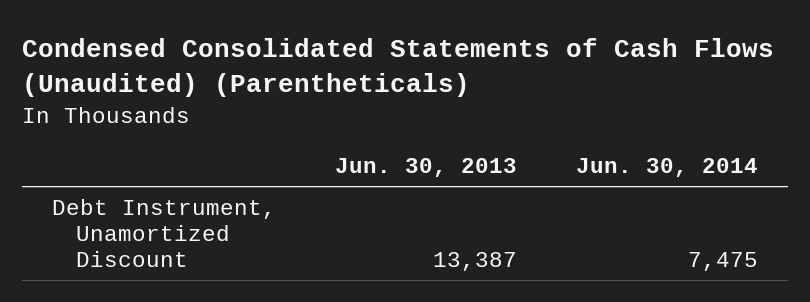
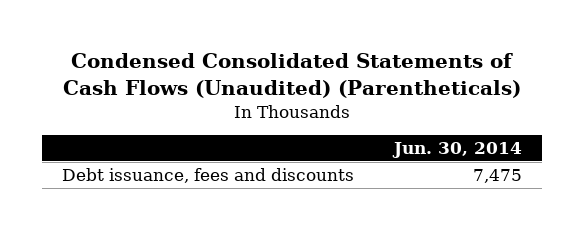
[334,158,517,178] Jun. 30, 2013 -> none
[51,198,276,268] Debt Instrument, Unamortized Discount -> [61,168,354,184] Debt issuance, fees and discounts

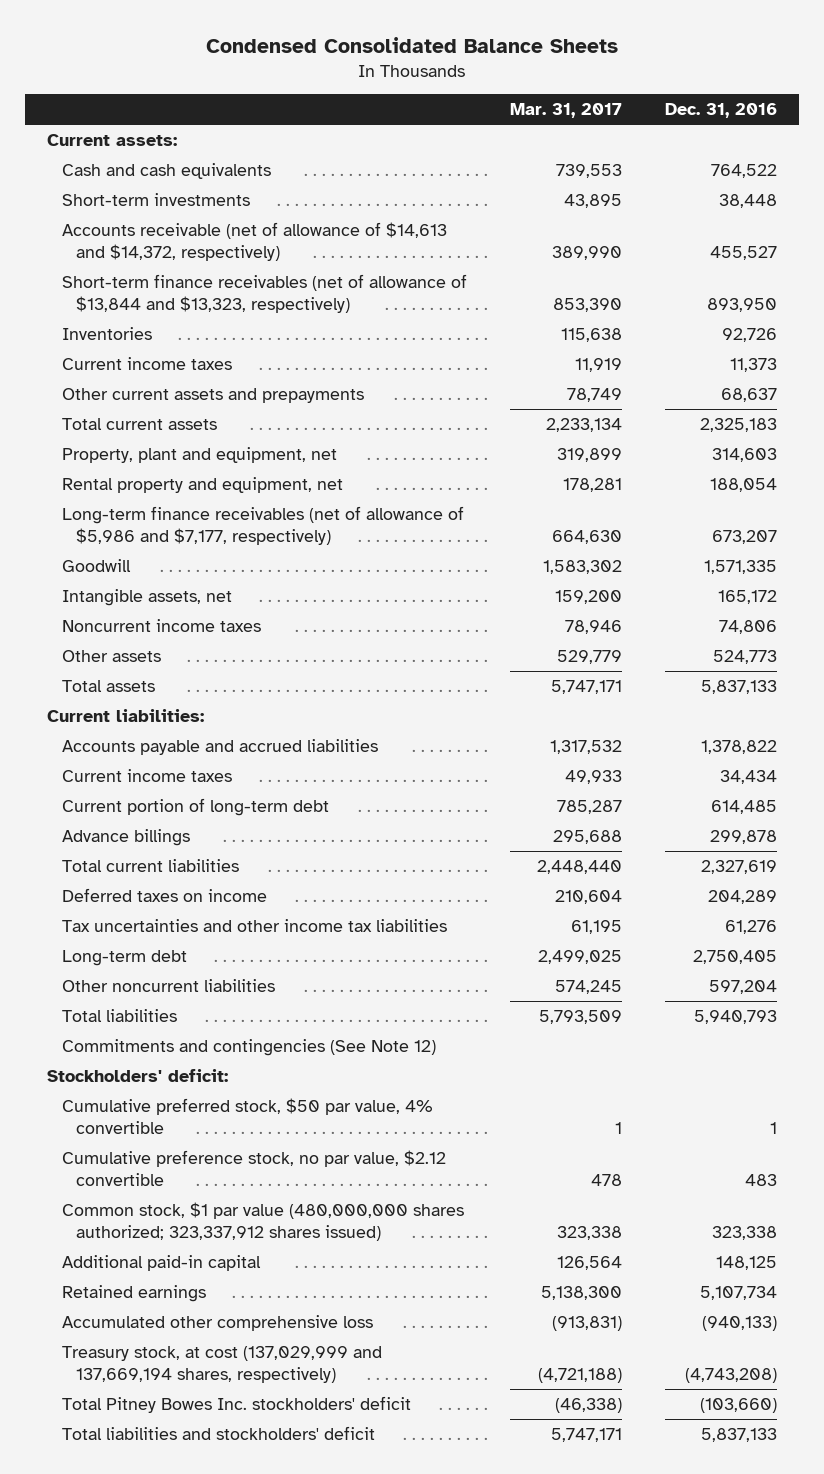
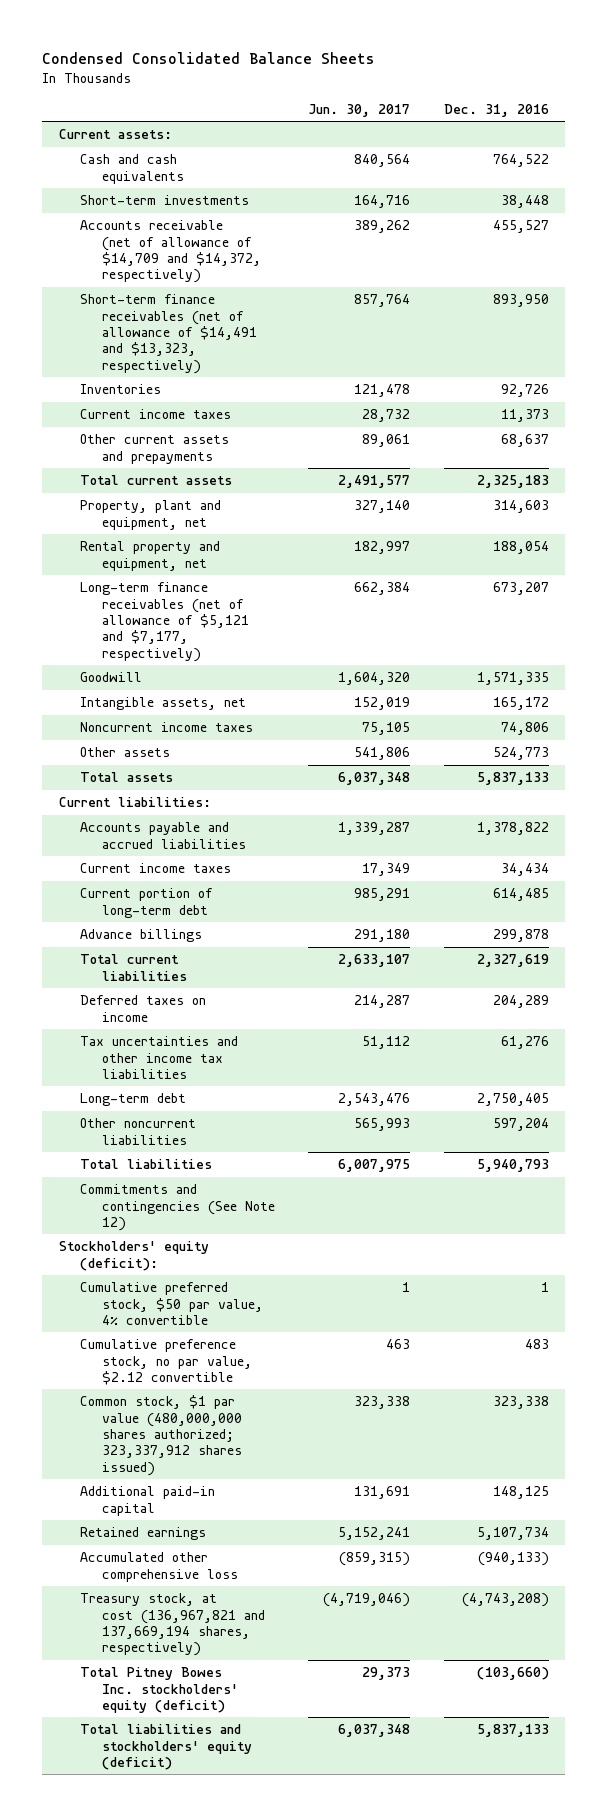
[509,103,622,119] Mar. 31, 2017 -> none
none -> [308,103,411,117] Jun. 30, 2017
[61,221,447,262] Accounts receivable (net of allowance of $14,613 and $14,372, respectively) -> [80,220,261,284] Accounts receivable (net of allowance of $14,709 and $14,372, respectively)
[61,273,467,314] Short-term finance receivables (net of allowance of $13,844 and $13,323, respectively) -> [80,294,257,374] Short-term finance receivables (net of allowance of $14,491 and $13,323, respectively)
[61,505,464,546] Long-term finance receivables (net of allowance of $5,986 and $7,177, respectively) -> [80,582,249,662] Long-term finance receivables (net of allowance of $5,121 and $7,177, respectively)
[46,1068,228,1082] Stockholders' deficit: -> [58,1241,209,1271] Stockholders' equity (deficit):
[61,1345,382,1384] Treasury stock, at cost (137,029,999 and 137,669,194 shares, respectively) -> [80,1593,265,1657] Treasury stock, at cost (136,967,821 and 137,669,194 shares, respectively)
[61,1395,411,1413] Total Pitney Bowes Inc. stockholders' deficit -> [80,1667,238,1713] Total Pitney Bowes Inc. stockholders' equity (deficit)
[61,1425,375,1440] Total liabilities and stockholders' deficit -> [80,1724,252,1770] Total liabilities and stockholders' equity (deficit)

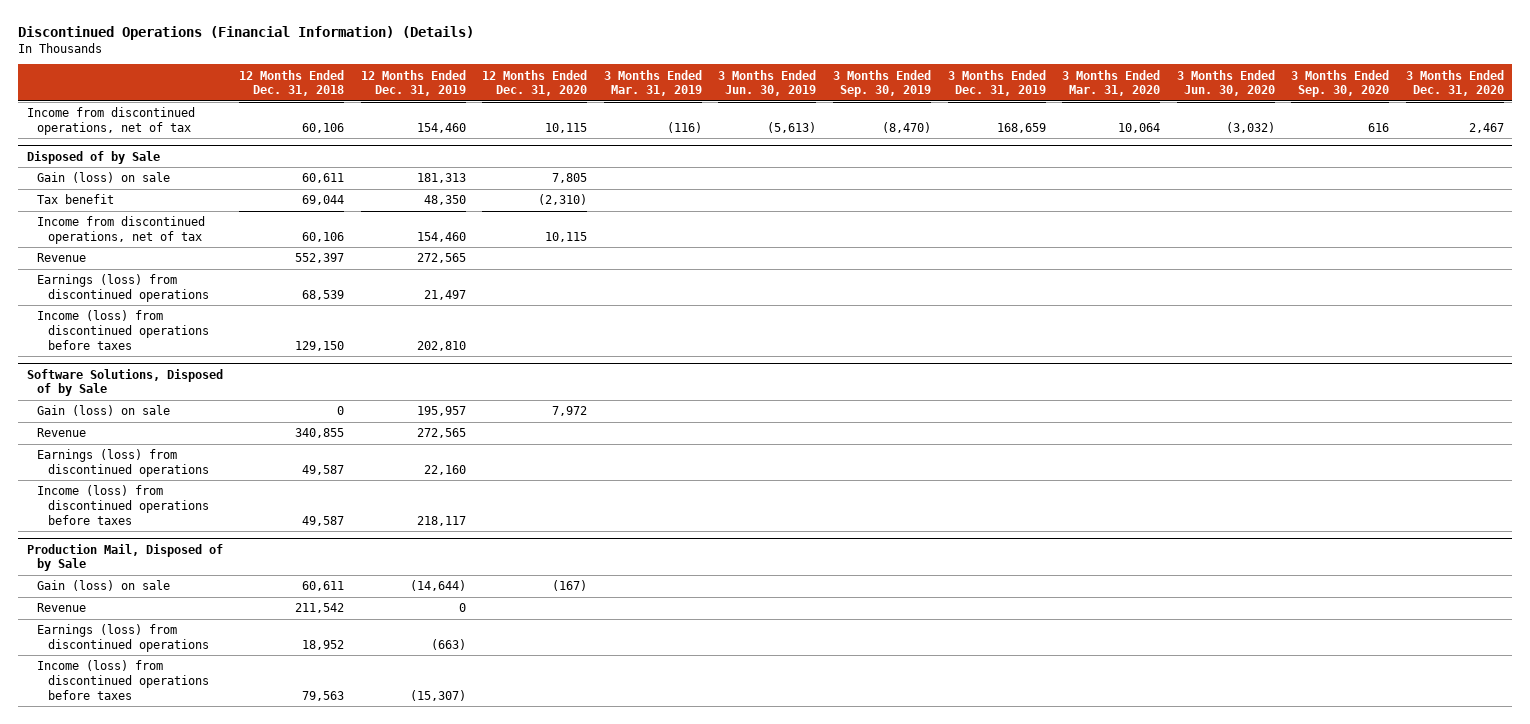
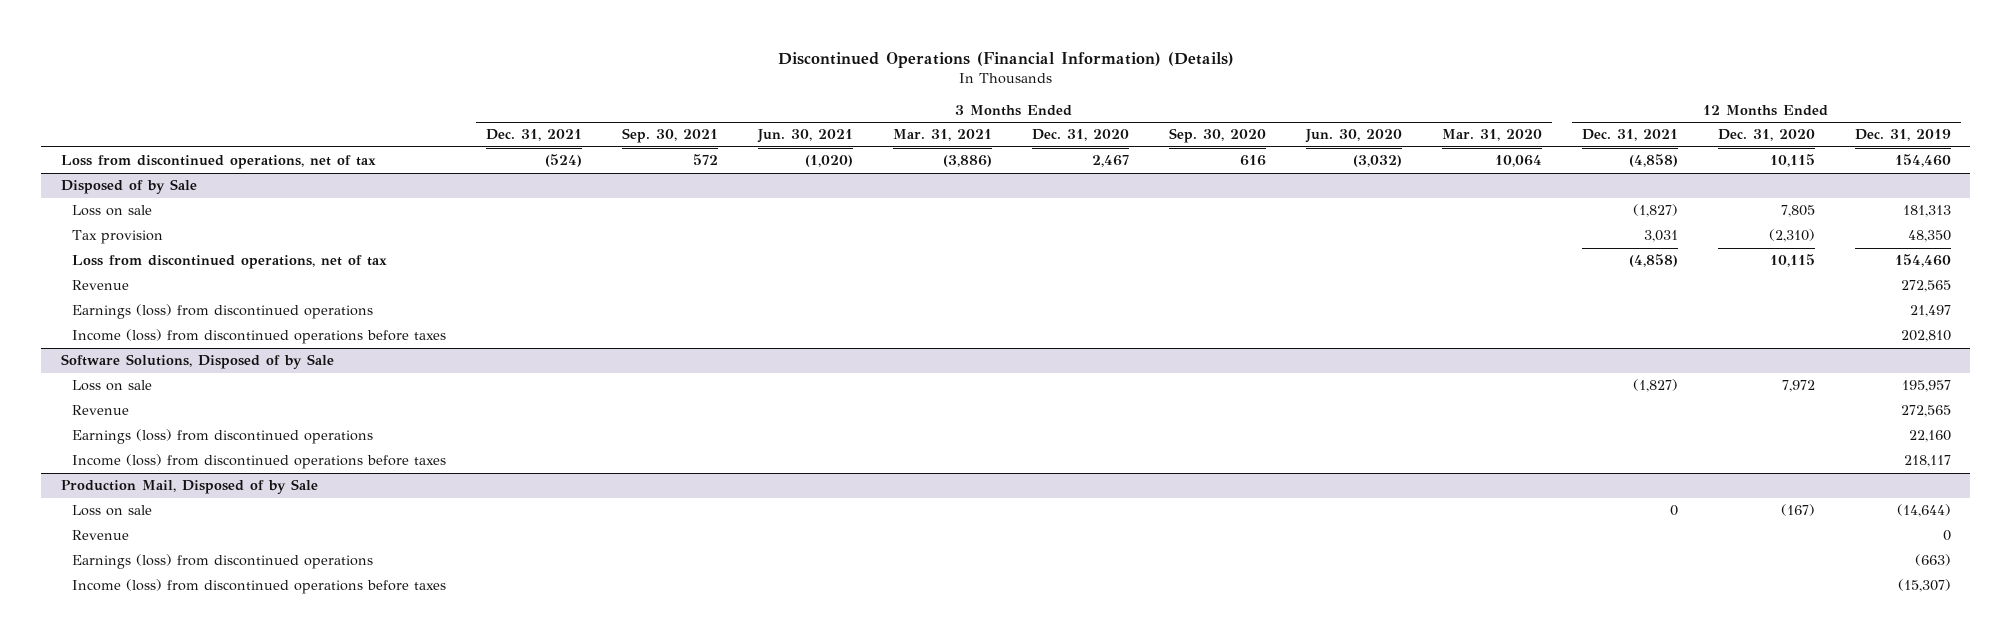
[239,69,345,97] 12 Months Ended Dec. 31, 2018 -> none
[603,69,702,97] 3 Months Ended Mar. 31, 2019 -> none
[718,69,817,97] 3 Months Ended Jun. 30, 2019 -> none
[832,69,931,98] 3 Months Ended Sep. 30, 2019 -> none
[947,69,1046,97] 3 Months Ended Dec. 31, 2019 -> none
none -> [485,129,582,142] Dec. 31, 2021
none -> [621,128,718,144] Sep. 30, 2021
none -> [756,129,853,144] Jun. 30, 2021
none -> [892,129,992,142] Mar. 31, 2021
none -> [1581,129,1678,142] Dec. 31, 2021
[26,107,195,135] Income from discontinued operations, net of tax -> [61,155,377,170] Loss from discontinued operations, net of tax
[37,172,171,184] Gain (loss) on sale -> [71,205,152,217] Loss on sale
[37,194,115,205] Tax benefit -> [71,230,163,245] Tax provision
[37,216,206,244] Income from discontinued operations, net of tax -> [71,255,387,270] Loss from discontinued operations, net of tax
[37,405,171,417] Gain (loss) on sale -> [71,380,152,392] Loss on sale
[37,580,171,592] Gain (loss) on sale -> [71,505,152,517] Loss on sale

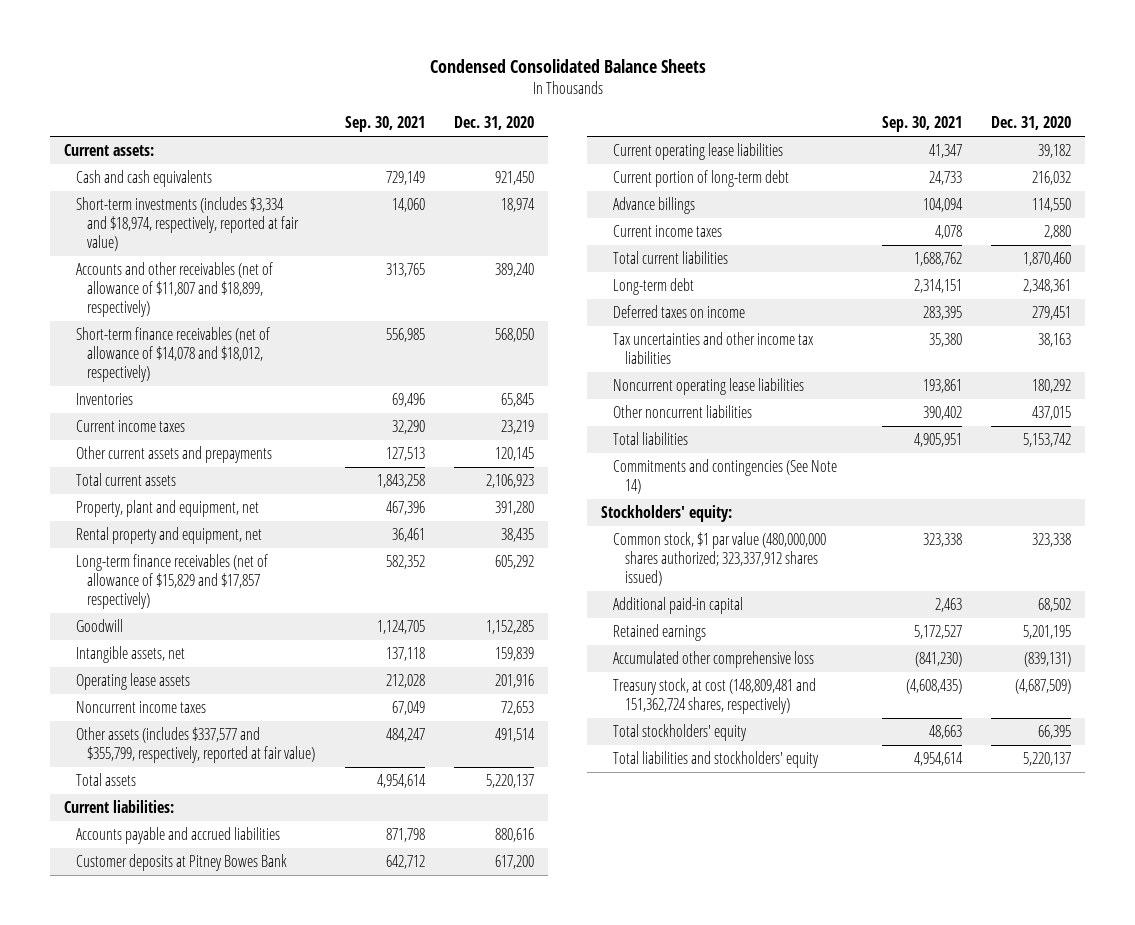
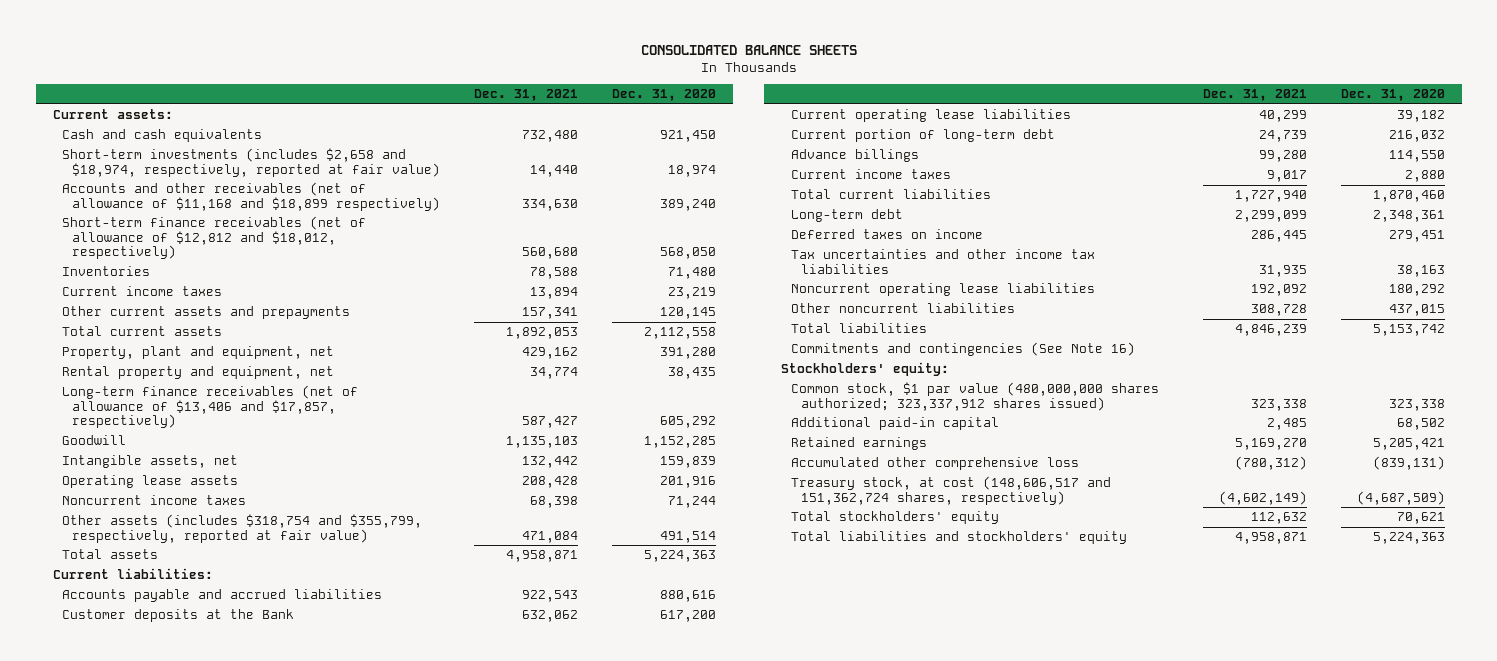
[429,59,706,74] Condensed Consolidated Balance Sheets -> [640,44,857,55] CONSOLIDATED BALANCE SHEETS
[344,116,425,133] Sep. 30, 2021 -> none
none -> [474,89,579,102] Dec. 31, 2021
[75,196,300,251] Short-term investments (includes $3,334 and $18,974, respectively, reported at fair value) -> [62,148,441,177] Short-term investments (includes $2,658 and $18,974, respectively, reported at fair value)
[75,261,273,317] Accounts and other receivables (net of allowance of $11,807 and $18,899, respectively) -> [62,182,441,211] Accounts and other receivables (net of allowance of $11,168 and $18,899 respectively)
[75,326,270,382] Short-term finance receivables (net of allowance of $14,078 and $18,012, respectively) -> [62,216,367,260] Short-term finance receivables (net of allowance of $12,812 and $18,012, respectively)
[500,392,534,407] 65,845 -> [668,267,717,280] 71,480
[485,473,534,488] 2,106,923 -> [644,327,717,340] 2,112,558
[75,553,268,609] Long-term finance receivables (net of allowance of $15,829 and $17,857 respectively) -> [62,385,359,429] Long-term finance receivables (net of allowance of $13,406 and $17,857, respectively)
[500,700,534,715] 72,653 -> [668,496,717,509] 71,244
[75,726,316,763] Other assets (includes $337,577 and $355,799, respectively, reported at fair value) -> [62,514,423,543] Other assets (includes $318,754 and $355,799, respectively, reported at fair value)
[485,773,534,788] 5,220,137 -> [644,550,717,563] 5,224,363
[75,853,287,871] Customer deposits at Pitney Bowes Bank -> [62,609,295,623] Customer deposits at the Bank
[612,458,837,494] Commitments and contingencies (See Note 14) -> [790,342,1135,357] Commitments and contingencies (See Note 16)
[1022,624,1071,639] 5,201,195 -> [1372,438,1445,451] 5,205,421
[612,677,816,714] Treasury stock, at cost (148,809,481 and 151,362,724 shares, respectively) -> [790,476,1111,505] Treasury stock, at cost (148,606,517 and 151,362,724 shares, respectively)
[1037,724,1071,739] 66,395 -> [1396,512,1445,525] 70,621
[1022,751,1071,766] 5,220,137 -> [1372,532,1445,545] 5,224,363

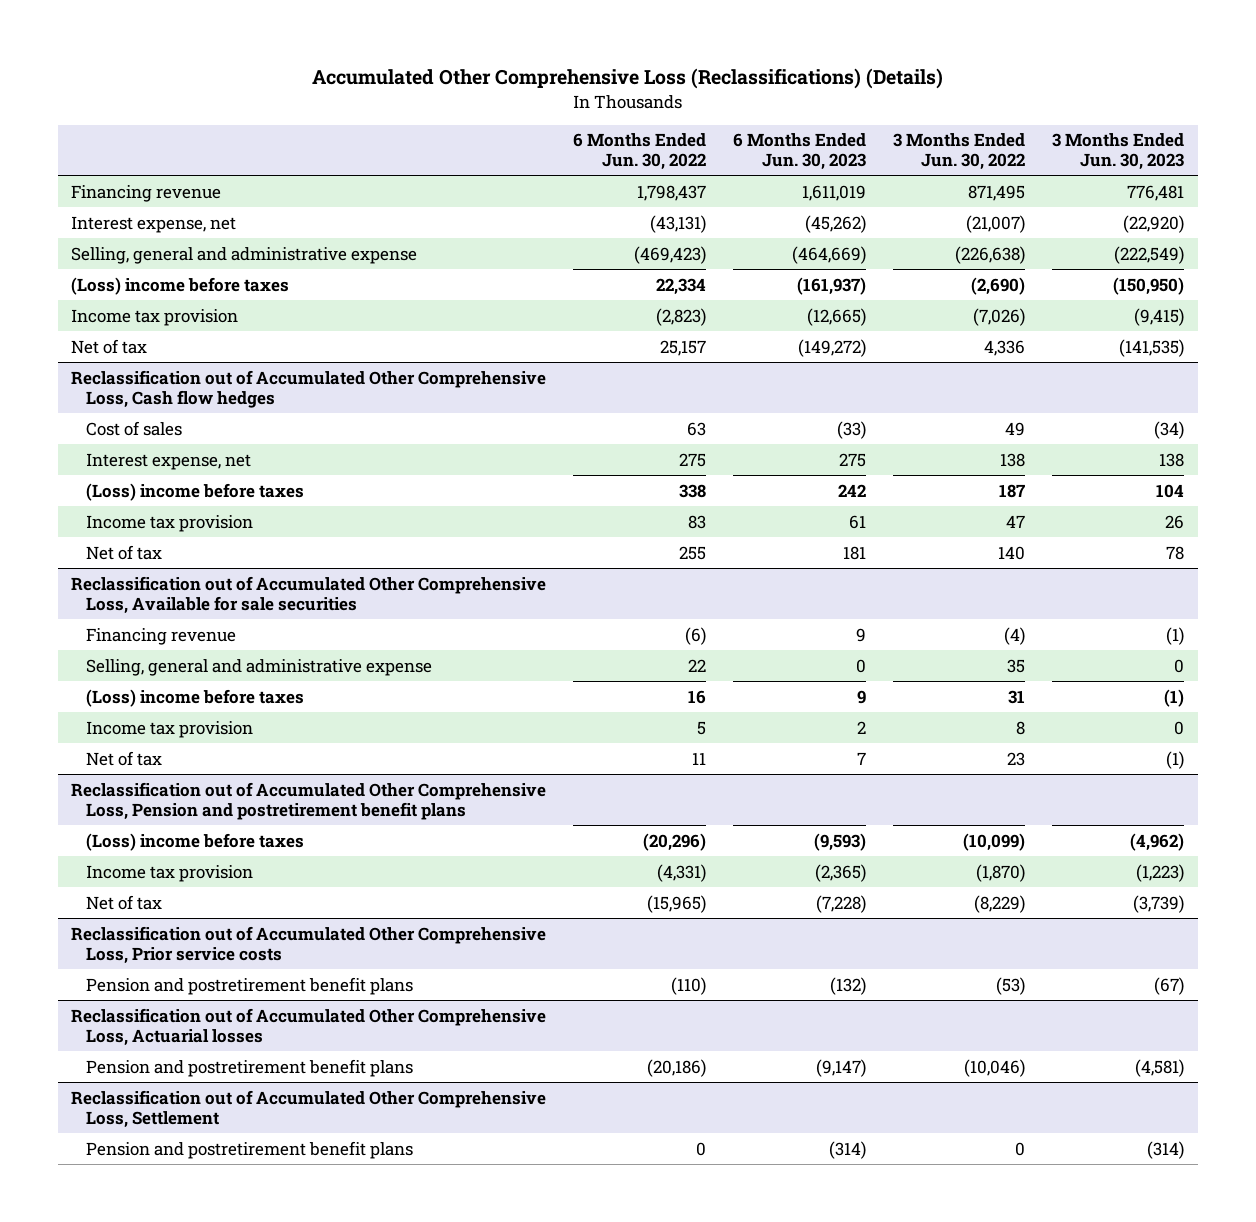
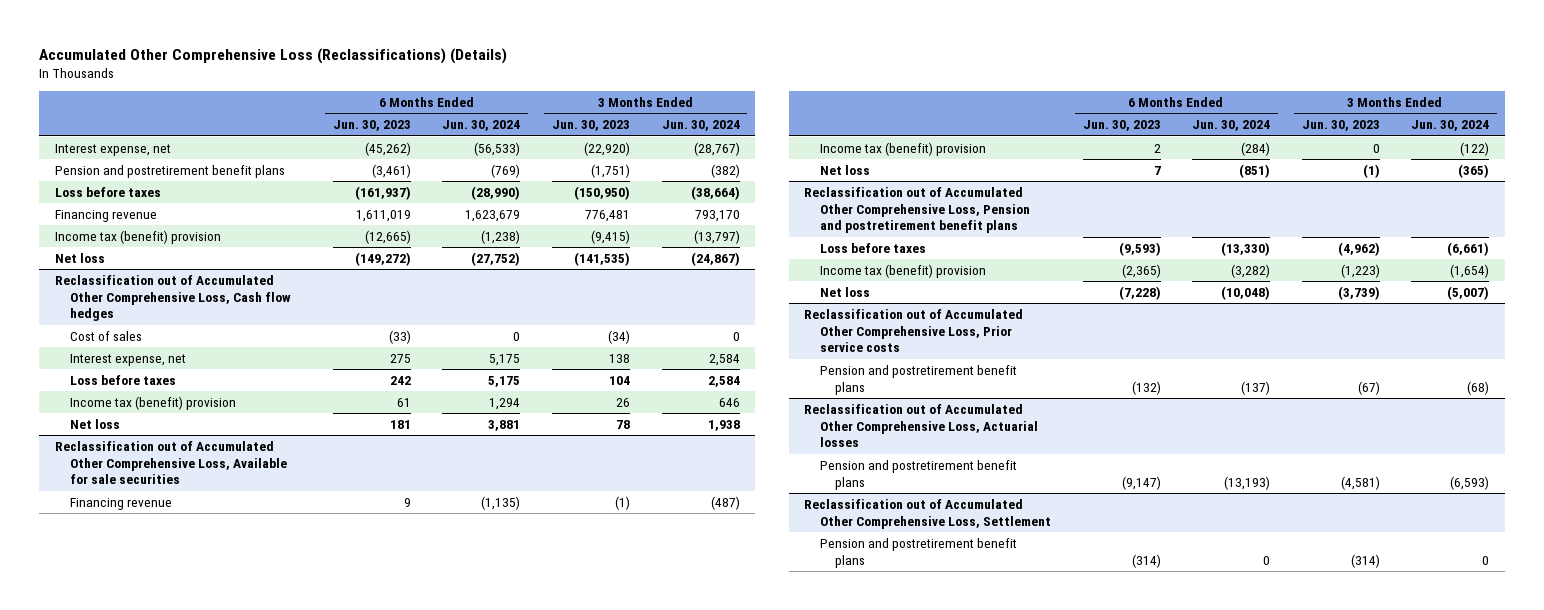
[573,133,707,171] 6 Months Ended Jun. 30, 2022 -> none
[893,133,1026,171] 3 Months Ended Jun. 30, 2022 -> none
none -> [442,120,521,132] Jun. 30, 2024
none -> [661,120,740,132] Jun. 30, 2024
[71,246,418,264] Selling, general and administrative expense -> none
none -> [54,164,285,178] Pension and postretirement benefit plans
[71,276,290,295] (Loss) income before taxes -> [54,186,161,197] Loss before taxes
[71,184,222,202] Financing revenue -> [54,209,157,222] Financing revenue
[71,308,239,326] Income tax provision -> [54,229,221,244] Income tax (benefit) provision
[71,338,148,354] Net of tax -> [54,252,105,263] Net loss
[85,482,304,501] (Loss) income before taxes -> [70,374,177,385] Loss before taxes
[85,514,253,532] Income tax provision -> [70,395,237,410] Income tax (benefit) provision
[85,544,162,560] Net of tax -> [70,418,121,429] Net loss
[85,658,432,676] Selling, general and administrative expense -> none
[85,688,304,707] (Loss) income before taxes -> none
[85,720,253,738] Income tax provision -> [819,141,986,156] Income tax (benefit) provision
[85,750,162,766] Net of tax -> [819,164,870,175] Net loss
[85,832,304,851] (Loss) income before taxes -> [819,242,926,253] Loss before taxes
[85,864,253,882] Income tax provision -> [819,263,986,278] Income tax (benefit) provision
[85,894,162,910] Net of tax -> [819,286,870,297] Net loss

